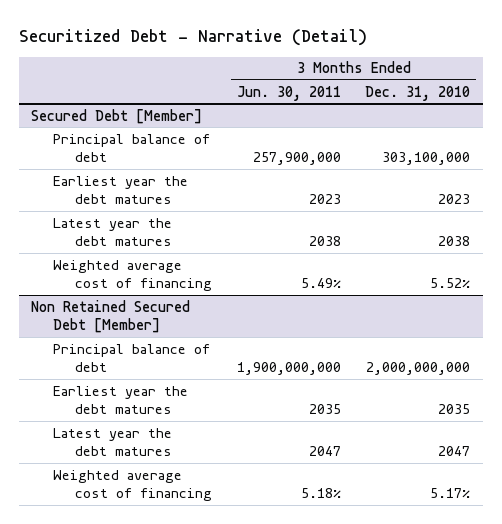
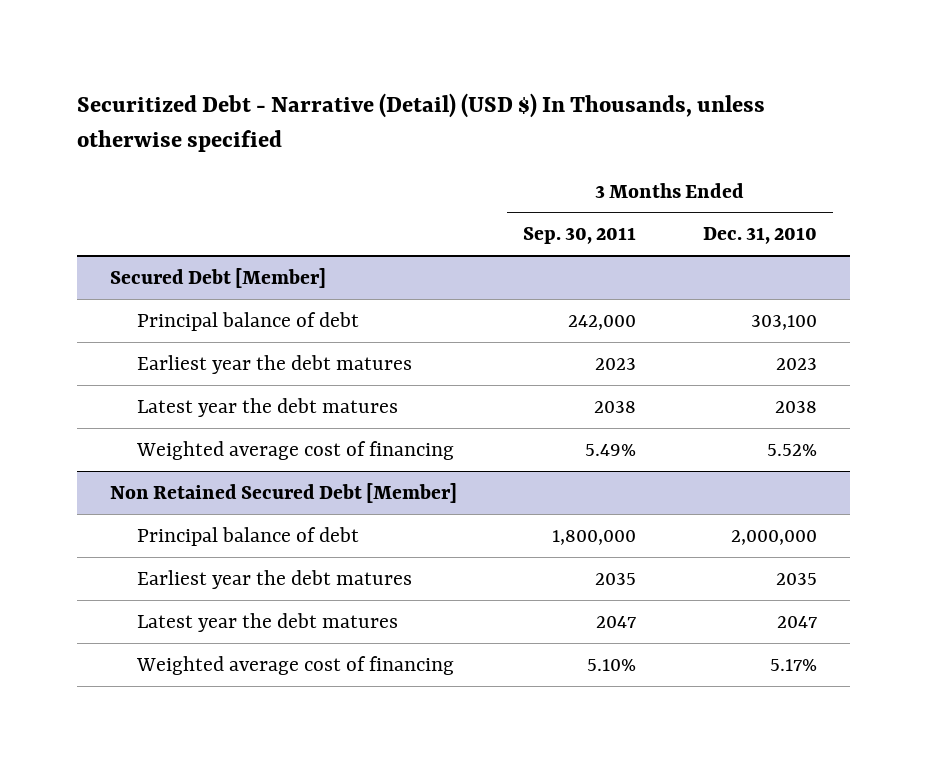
[19,28,368,46] Securitized Debt - Narrative (Detail) -> [76,92,765,153] Securitized Debt - Narrative (Detail) (USD $) In Thousands, unless otherwise specified
[236,85,341,101] Jun. 30, 2011 -> none
none -> [523,227,637,245] Sep. 30, 2011
[382,151,471,165] 303,100,000 -> [750,314,817,330] 303,100
[366,361,471,375] 2,000,000,000 -> [730,529,817,545] 2,000,000

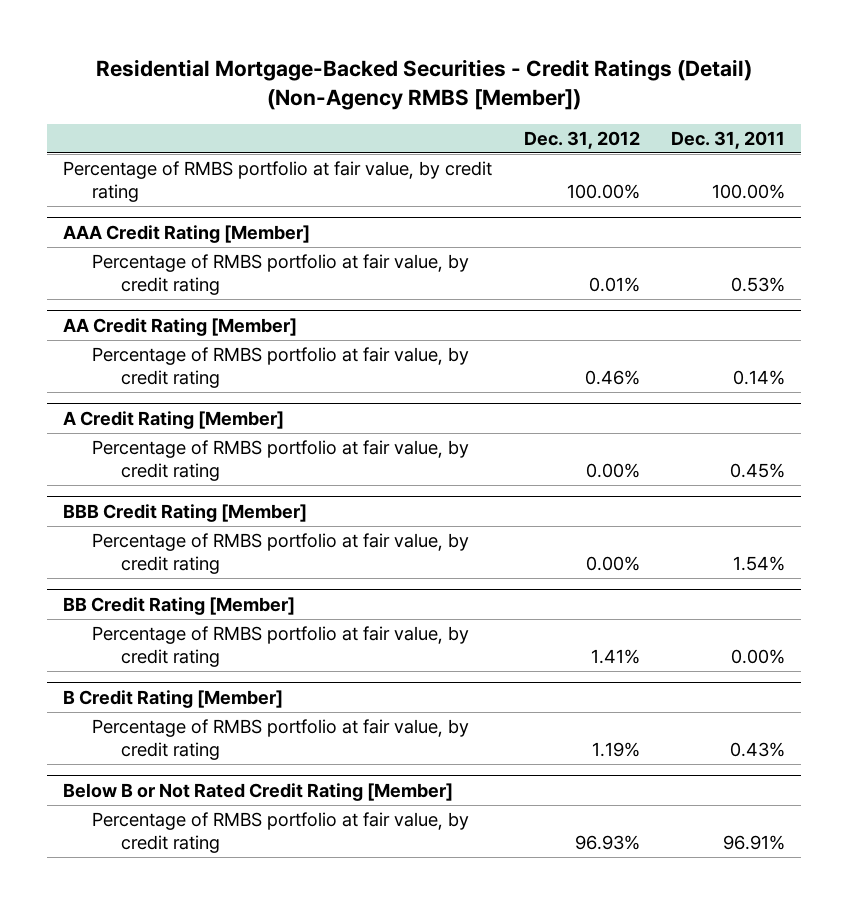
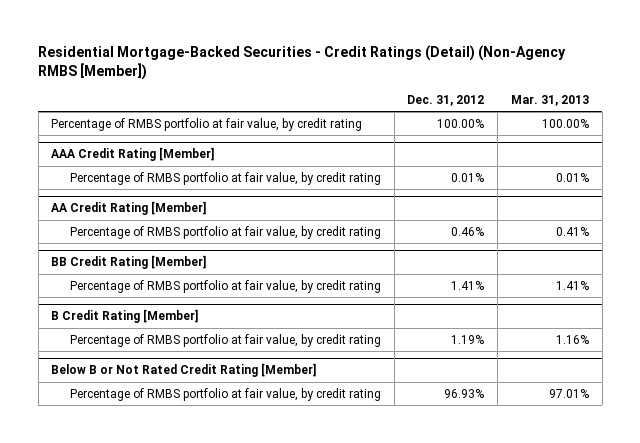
[671,130,786,149] Dec. 31, 2011 -> none
none -> [510,94,589,106] Mar. 31, 2013
[62,410,284,429] A Credit Rating [Member] -> none
[92,440,470,482] Percentage of RMBS portfolio at fair value, by credit rating -> none
[62,503,307,522] BBB Credit Rating [Member] -> none
[92,533,470,575] Percentage of RMBS portfolio at fair value, by credit rating -> none

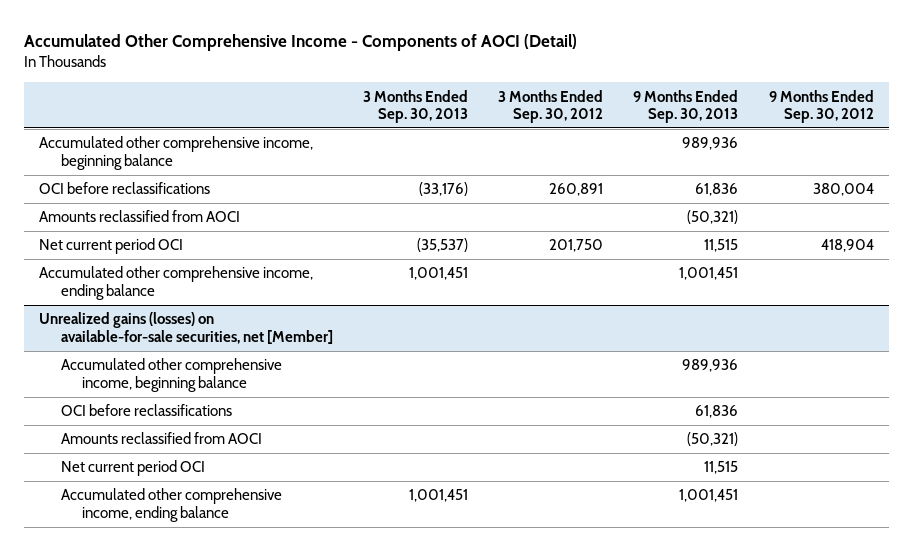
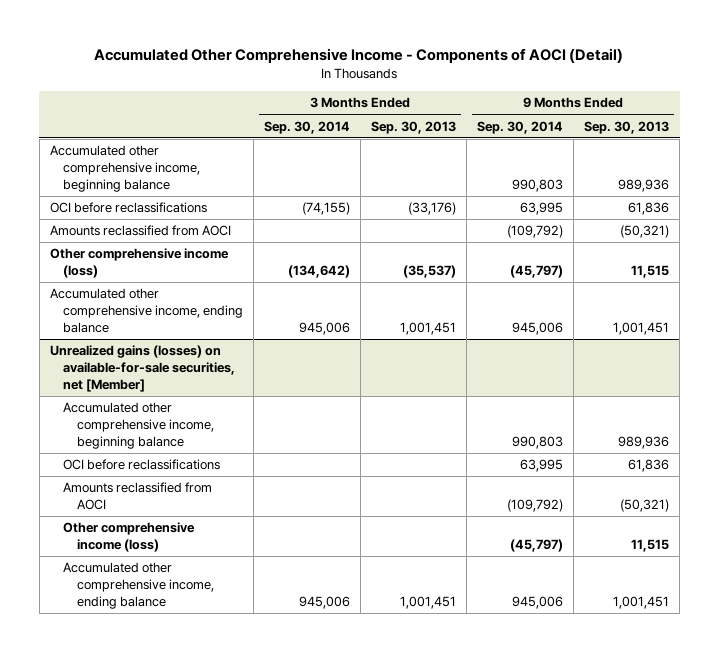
[498,89,604,124] 3 Months Ended Sep. 30, 2012 -> none
[768,89,874,124] 9 Months Ended Sep. 30, 2012 -> none
none -> [264,120,351,134] Sep. 30, 2014
none -> [477,120,564,134] Sep. 30, 2014
[39,238,184,255] Net current period OCI -> [49,248,229,279] Other comprehensive income (loss)
[60,460,205,477] Net current period OCI -> [63,522,196,553] Other comprehensive income (loss)

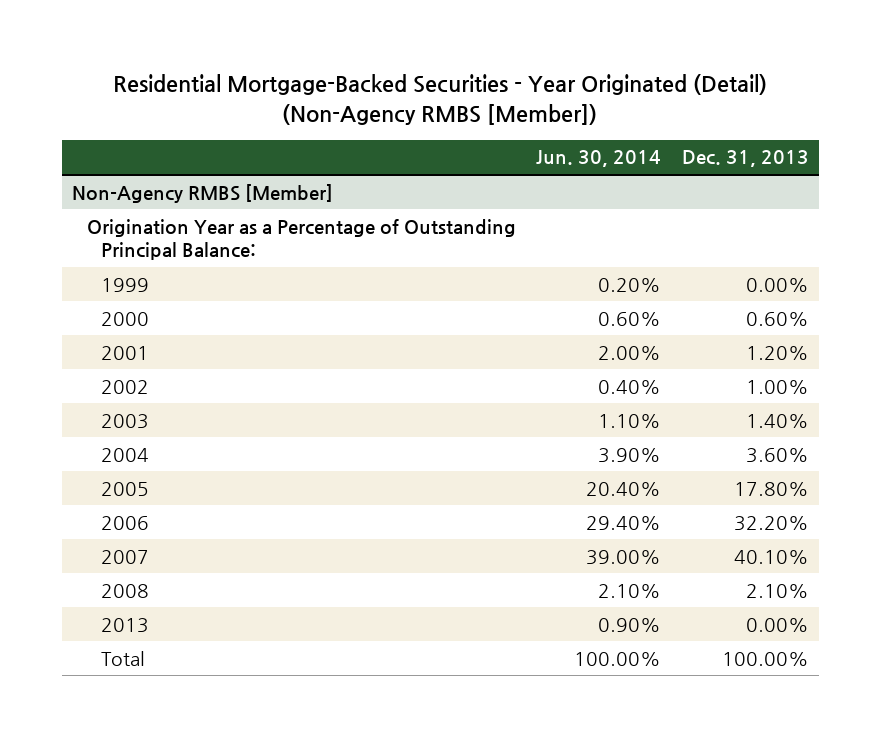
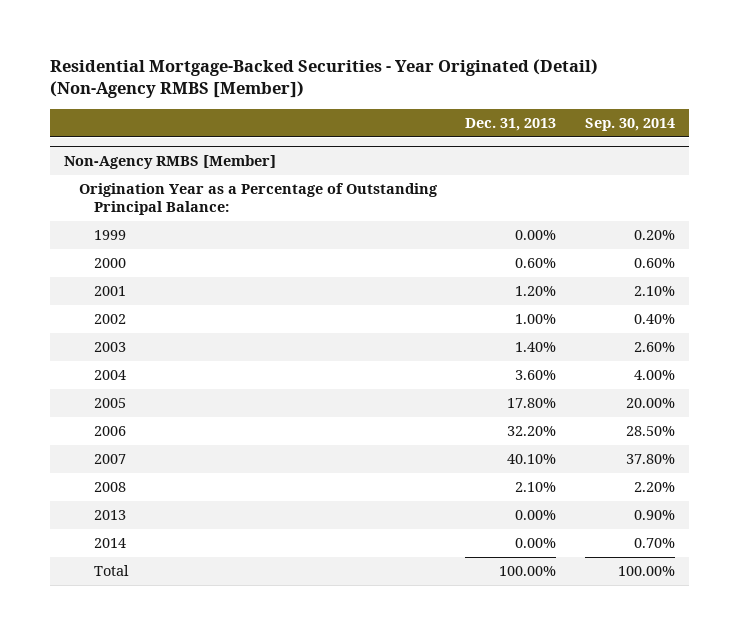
[536,150,662,168] Jun. 30, 2014 -> none
none -> [584,118,675,132] Sep. 30, 2014
none -> [94,538,127,549] 2014

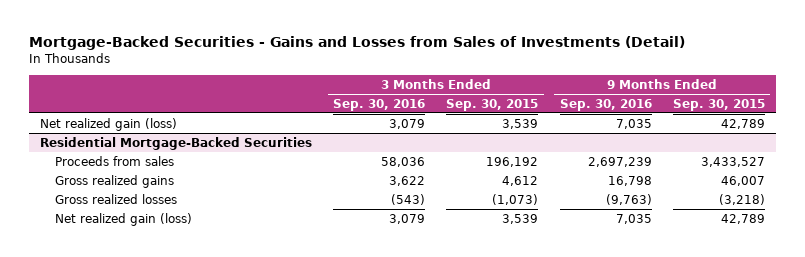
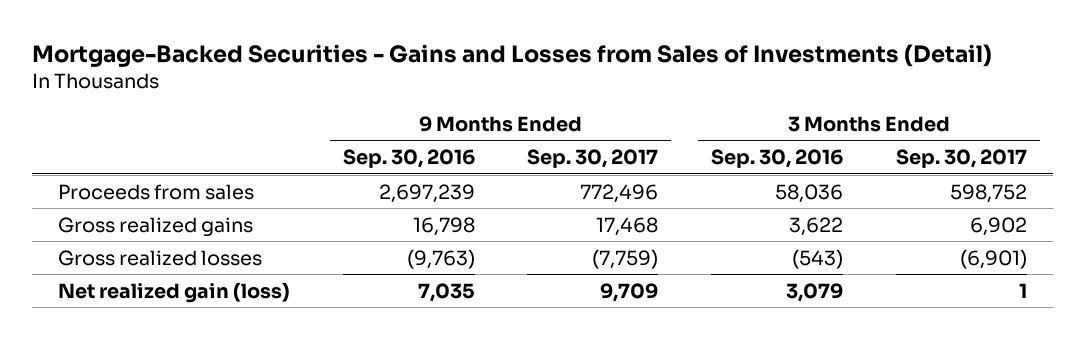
[446,98,539,111] Sep. 30, 2015 -> none
[672,98,765,111] Sep. 30, 2015 -> none
none -> [527,149,659,169] Sep. 30, 2017
none -> [895,149,1027,169] Sep. 30, 2017
[39,117,177,131] Net realized gain (loss) -> none
[39,136,312,150] Residential Mortgage-Backed Securities -> none

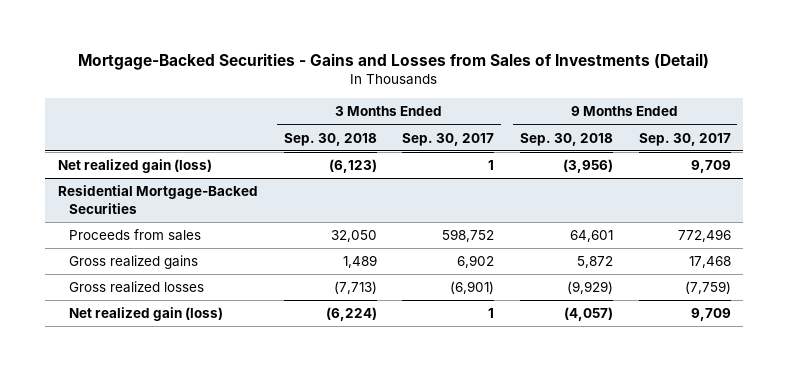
[342,149,475,169] Sep. 30, 2016 -> none
[710,149,843,169] Sep. 30, 2016 -> none
none -> [283,132,377,146] Sep. 30, 2018
none -> [519,132,613,146] Sep. 30, 2018
none -> [57,159,212,174] Net realized gain (loss)
none -> [57,185,258,214] Residential Mortgage-Backed Securities

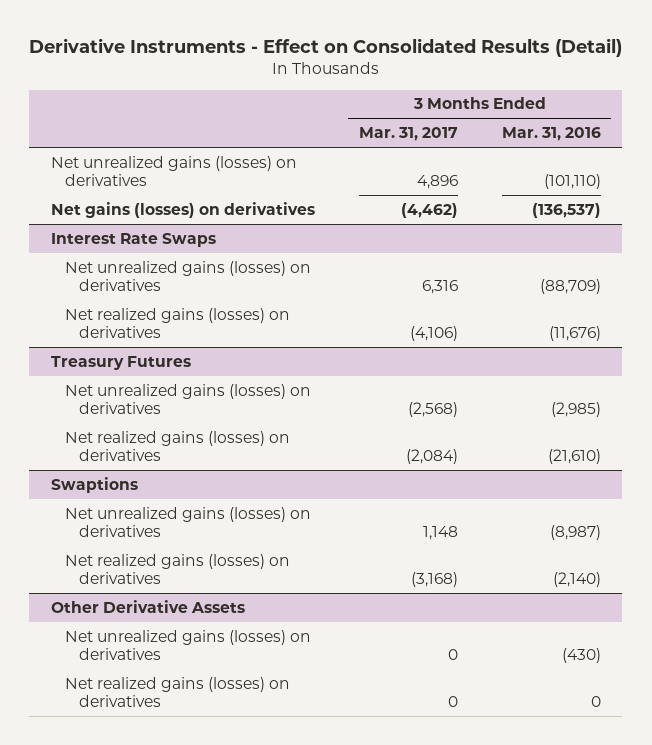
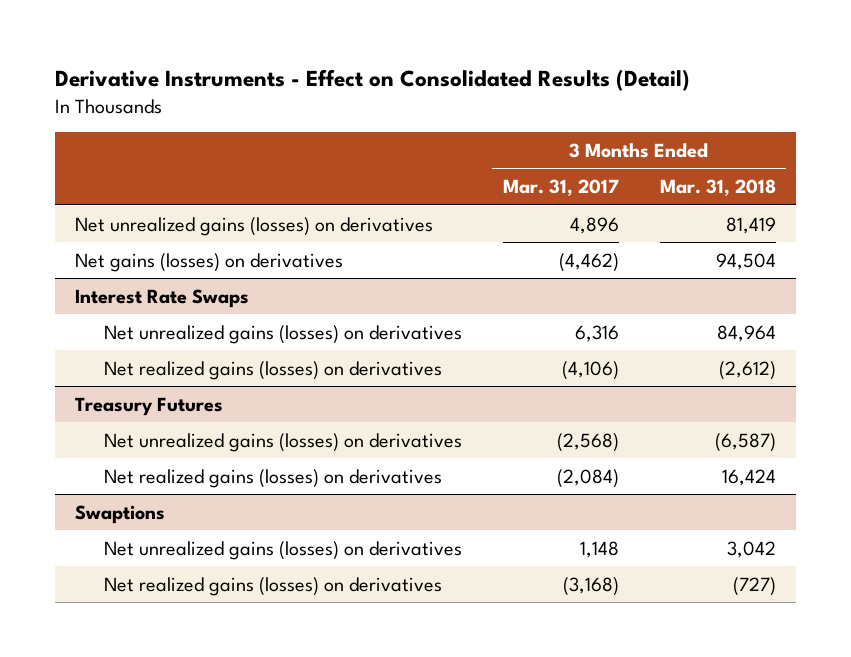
[501,127,601,142] Mar. 31, 2016 -> none
none -> [659,179,776,197] Mar. 31, 2018
[50,599,245,613] Other Derivative Assets -> none
[65,629,312,660] Net unrealized gains (losses) on derivatives -> none
[65,676,291,707] Net realized gains (losses) on derivatives -> none

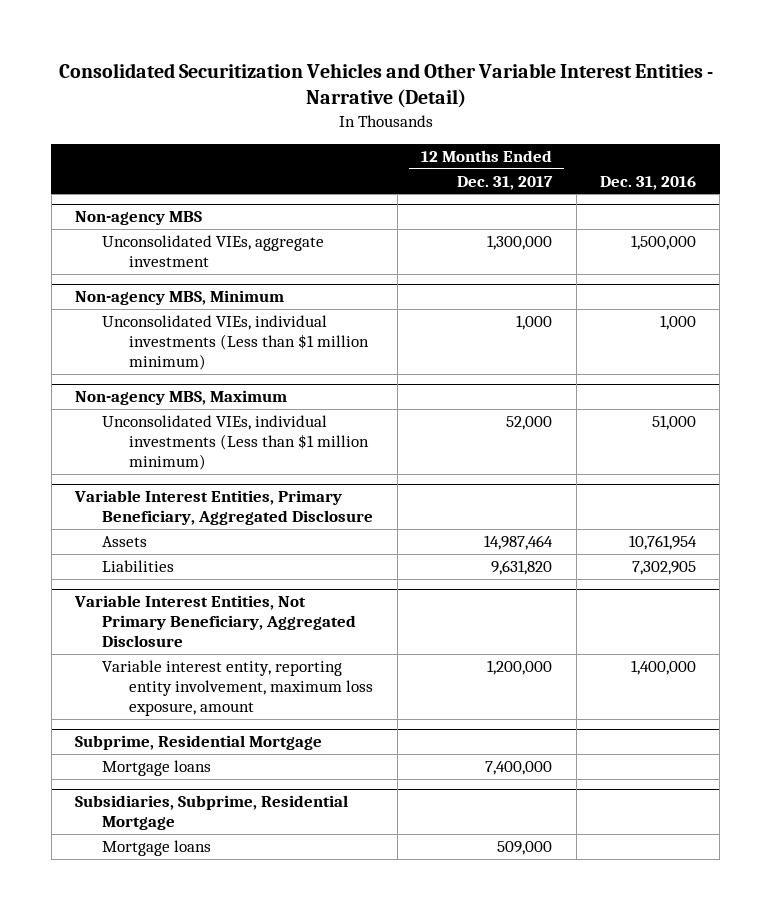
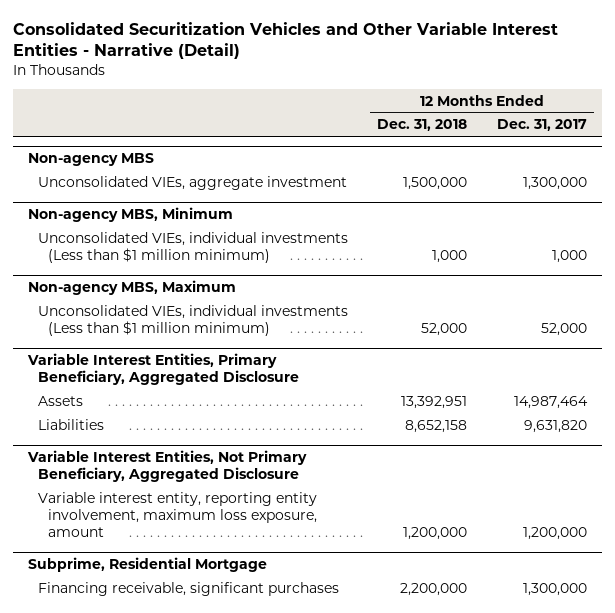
[599,175,696,190] Dec. 31, 2016 -> none
none -> [377,119,468,132] Dec. 31, 2018
[102,760,212,777] Mortgage loans -> none
[75,795,349,831] Subsidiaries, Subprime, Residential Mortgage -> none
[102,840,212,857] Mortgage loans -> none
none -> [37,581,339,596] Financing receivable, significant purchases

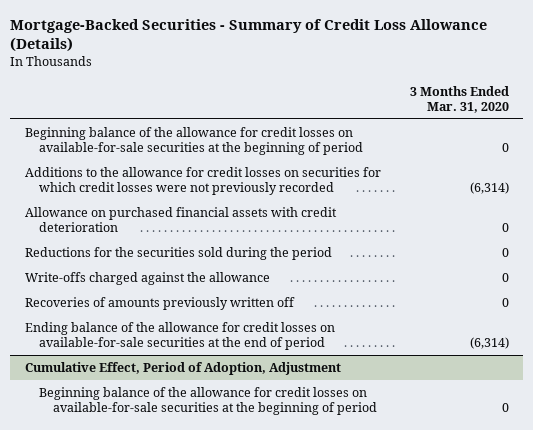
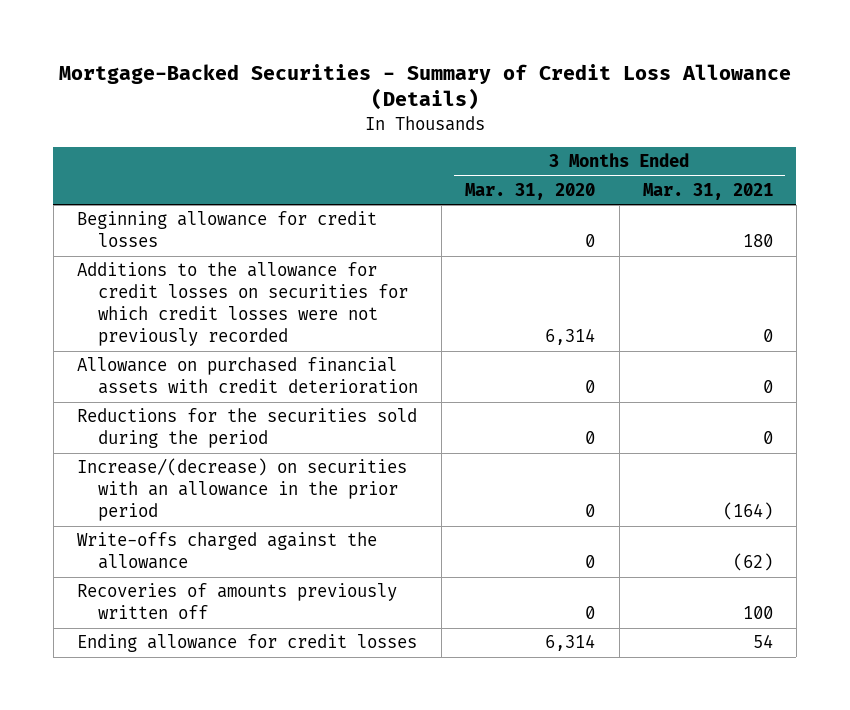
none -> [642,182,773,200] Mar. 31, 2021
[24,126,364,155] Beginning balance of the allowance for credit losses on available-for-sale securities at the beginning of period -> [77,211,378,248] Beginning allowance for credit losses
[469,181,509,194] (6,314) -> [545,328,596,346] 6,314
none -> [77,458,408,522] Increase/(decrease) on securities with an allowance in the prior period
[24,361,341,375] Cumulative Effect, Period of Adoption, Adjustment -> none
[39,386,378,415] Beginning balance of the allowance for credit losses on available-for-sale securities at the beginning of period -> none
[24,321,335,350] Ending balance of the allowance for credit losses on available-for-sale securities at the end of period -> [77,634,418,653] Ending allowance for credit losses
[469,336,509,349] (6,314) -> [545,634,596,652] 6,314

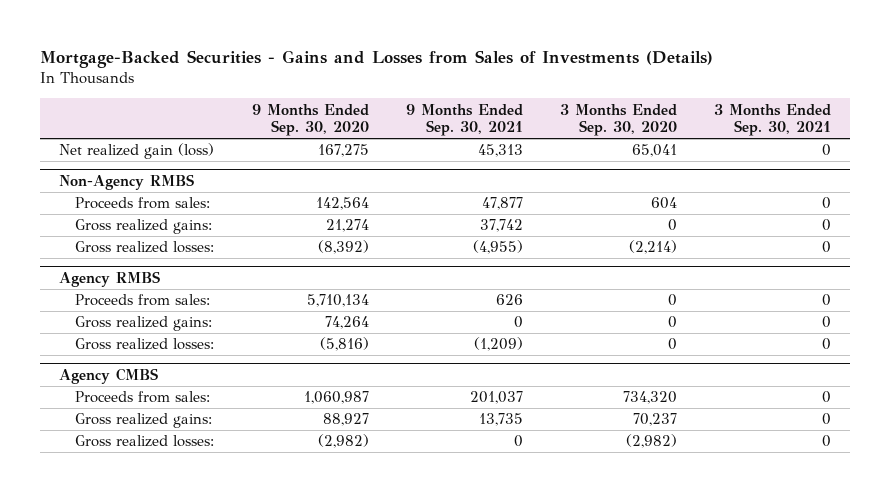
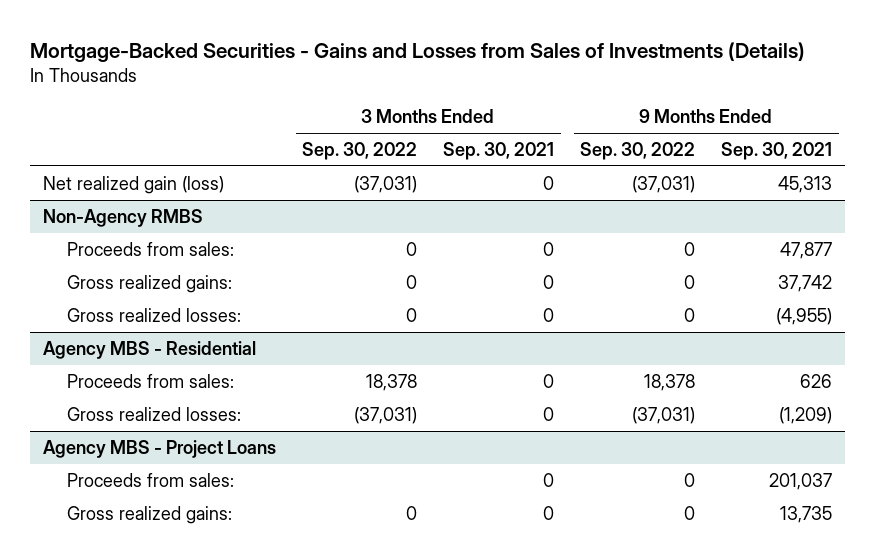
[251,103,369,137] 9 Months Ended Sep. 30, 2020 -> none
[560,103,678,137] 3 Months Ended Sep. 30, 2020 -> none
none -> [302,142,418,161] Sep. 30, 2022
none -> [580,142,696,161] Sep. 30, 2022
[58,271,160,288] Agency RMBS -> [43,340,257,359] Agency MBS - Residential
[75,316,213,332] Gross realized gains: -> none
[58,368,158,385] Agency CMBS -> [43,439,277,458] Agency MBS - Project Loans
[75,435,215,448] Gross realized losses: -> none

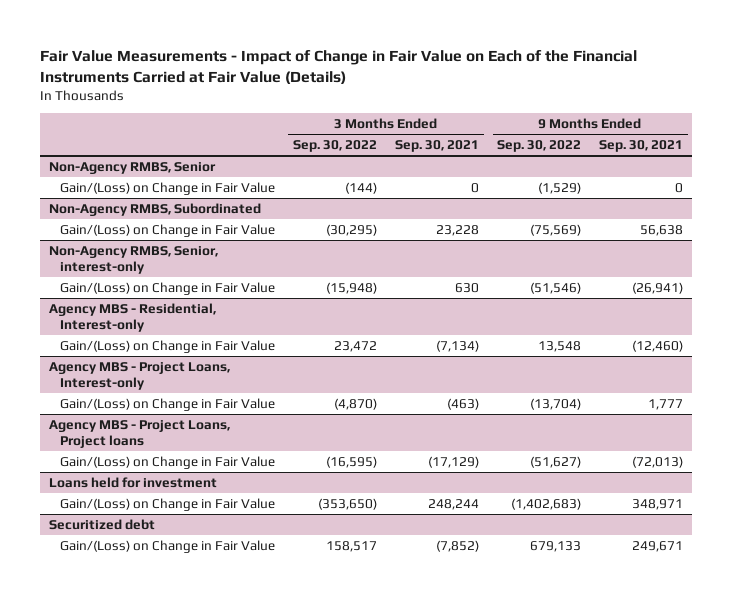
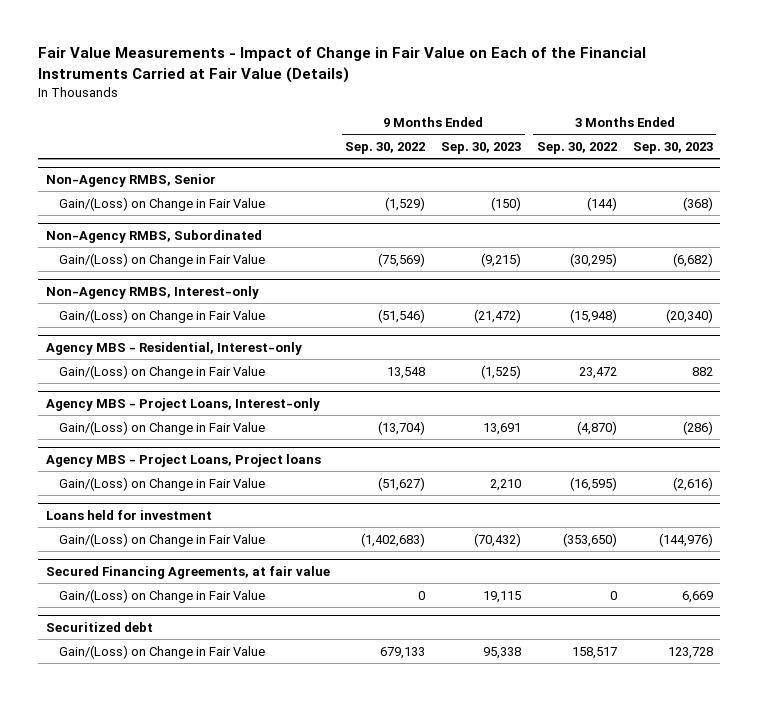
[394,140,479,153] Sep. 30, 2021 -> none
[599,140,684,153] Sep. 30, 2021 -> none
none -> [441,141,522,154] Sep. 30, 2023
none -> [632,141,713,154] Sep. 30, 2023
[49,245,219,274] Non-Agency RMBS, Senior, interest-only -> [45,286,259,300] Non-Agency RMBS, Interest-only
none -> [45,566,330,580] Secured Financing Agreements, at fair value
none -> [59,588,266,603] Gain/(Loss) on Change in Fair Value

